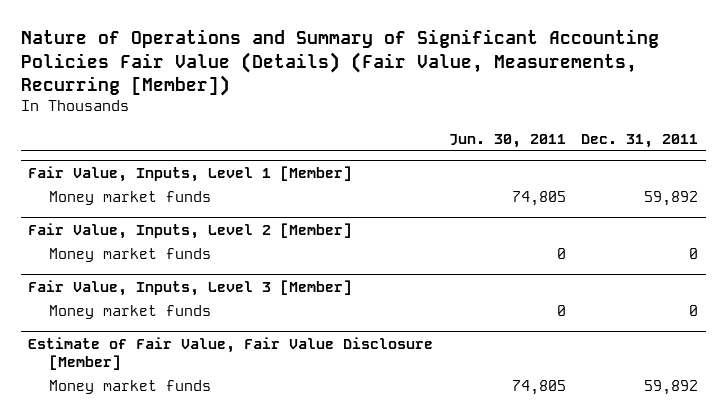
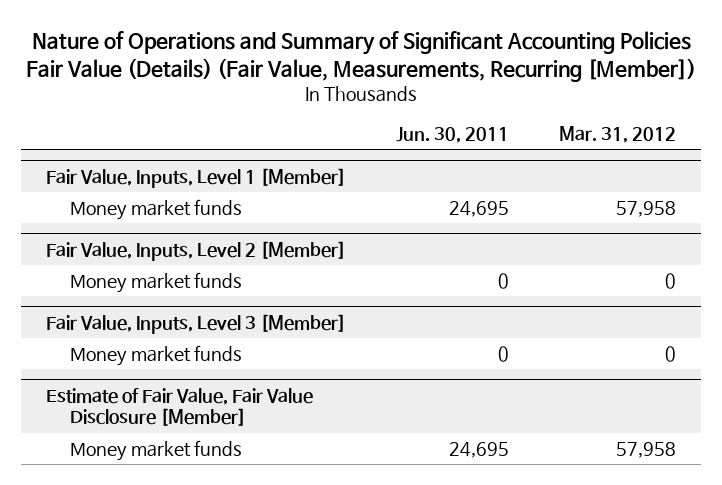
[581,133,699,148] Dec. 31, 2011 -> none
none -> [559,125,677,143] Mar. 31, 2012
[511,191,566,207] 74,805 -> [449,201,510,218] 24,695
[511,380,566,396] 74,805 -> [449,442,510,459] 24,695

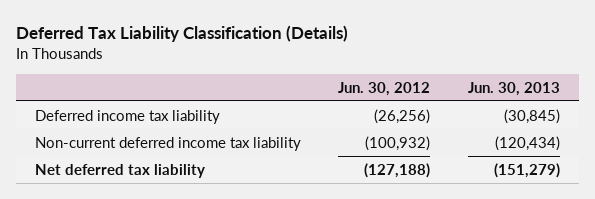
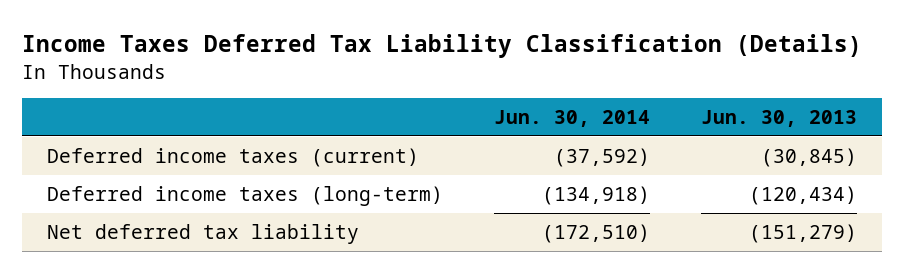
[15,24,348,42] Deferred Tax Liability Classification (Details) -> [22,34,863,59] Income Taxes Deferred Tax Liability Classification (Details)
[338,81,431,96] Jun. 30, 2012 -> none
none -> [494,109,651,127] Jun. 30, 2014
[34,109,220,124] Deferred income tax liability -> [47,147,420,167] Deferred income taxes (current)
[34,136,301,151] Non-current deferred income tax liability -> [47,185,444,206] Deferred income taxes (long-term)

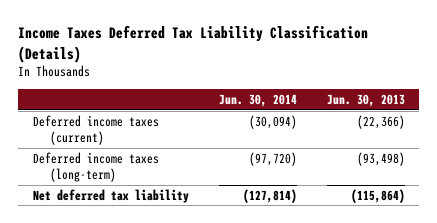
[554,147,651,167] (37,592) -> [248,114,297,129] (30,094)
[760,147,857,167] (30,845) -> [356,114,405,129] (22,366)
[542,185,651,205] (134,918) -> [248,151,297,166] (97,720)
[748,185,857,205] (120,434) -> [356,151,405,166] (93,498)
[542,223,651,243] (172,510) -> [242,188,297,203] (127,814)
[748,223,857,243] (151,279) -> [350,188,405,203] (115,864)

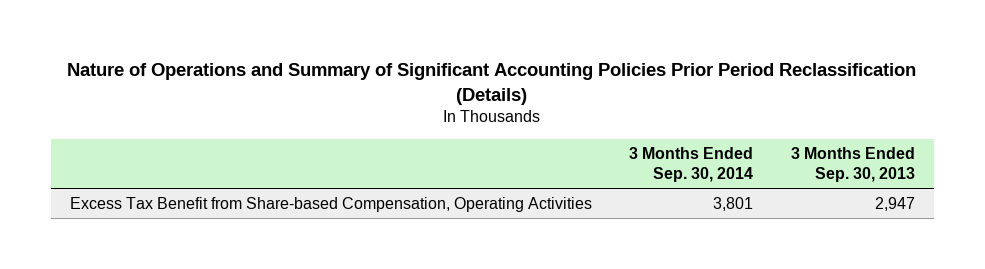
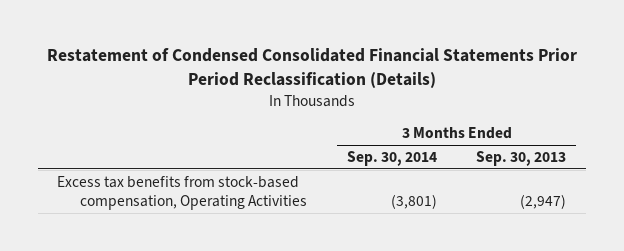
[67,62,917,105] Nature of Operations and Summary of Significant Accounting Policies Prior Period Reclassification (Details) -> [46,48,577,89] Restatement of Condensed Consolidated Financial Statements Prior Period Reclassification (Details)
[69,197,592,213] Excess Tax Benefit from Share-based Compensation, Operating Activities -> [57,175,308,211] Excess tax benefits from stock-based compensation, Operating Activities
[713,197,754,212] 3,801 -> [390,194,437,210] (3,801)
[874,197,915,212] 2,947 -> [520,194,567,210] (2,947)

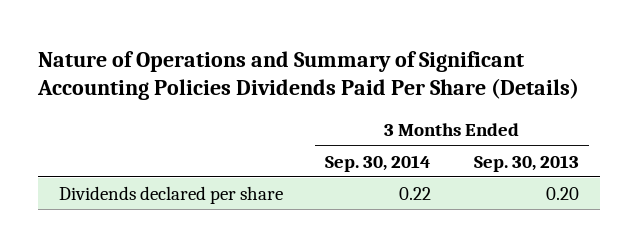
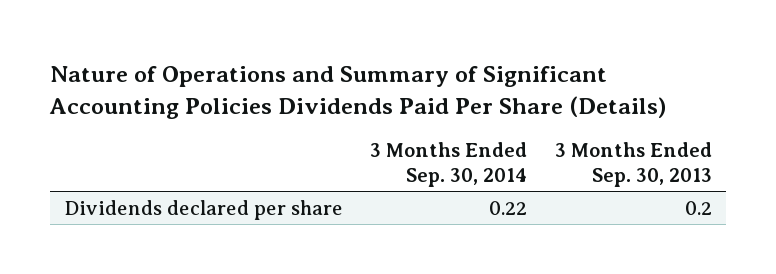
[545,187,579,201] 0.20 -> [684,201,712,216] 0.2

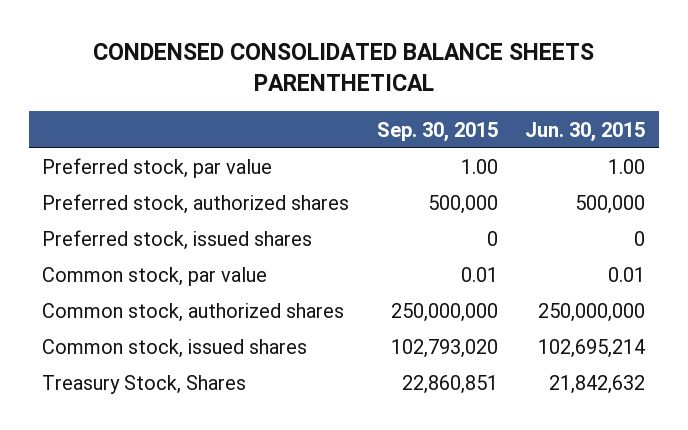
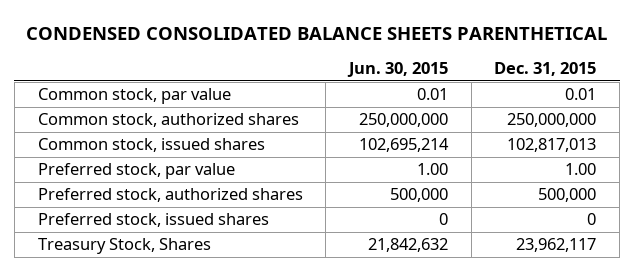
[376,121,498,142] Sep. 30, 2015 -> none
none -> [494,62,597,77] Dec. 31, 2015
[42,158,273,179] Preferred stock, par value -> [37,163,235,180] Preferred stock, par value
[42,194,350,215] Preferred stock, authorized shares -> [37,188,303,203] Preferred stock, authorized shares
[42,230,313,251] Preferred stock, issued shares -> [37,213,269,228] Preferred stock, issued shares

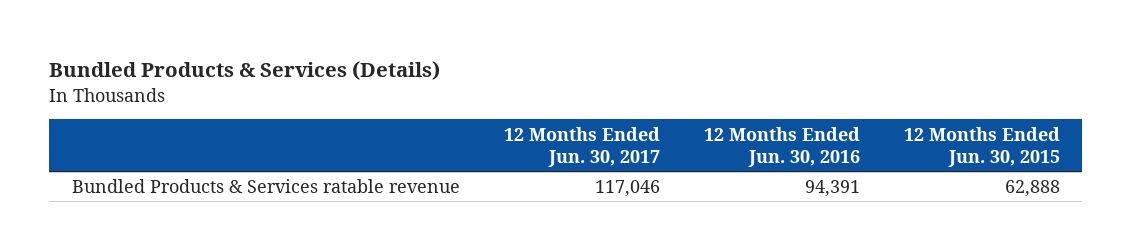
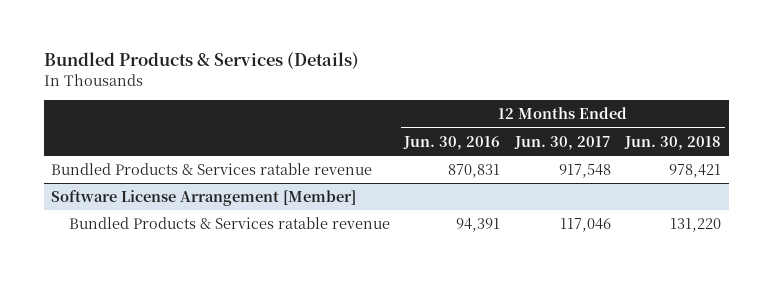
[903,126,1060,168] 12 Months Ended Jun. 30, 2015 -> none
none -> [624,135,722,150] Jun. 30, 2018
none -> [51,162,373,175] Bundled Products & Services ratable revenue
none -> [51,189,357,206] Software License Arrangement [Member]

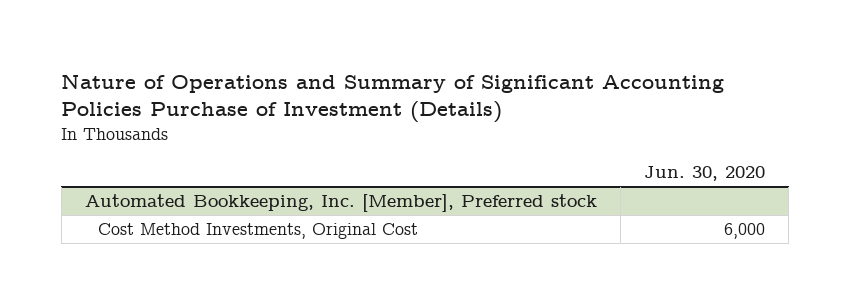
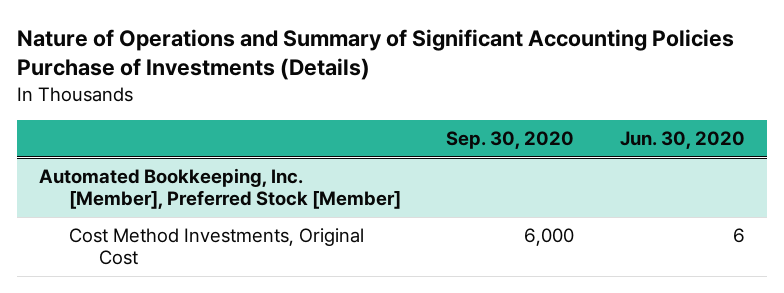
[61,73,725,124] Nature of Operations and Summary of Significant Accounting Policies Purchase of Investment (Details) -> [16,29,734,81] Nature of Operations and Summary of Significant Accounting Policies Purchase of Investments (Details)
none -> [446,131,575,150] Sep. 30, 2020
[84,194,597,213] Automated Bookkeeping, Inc. [Member], Preferred stock -> [39,168,402,210] Automated Bookkeeping, Inc. [Member], Preferred Stock [Member]
[724,223,766,240] 6,000 -> [732,228,745,244] 6

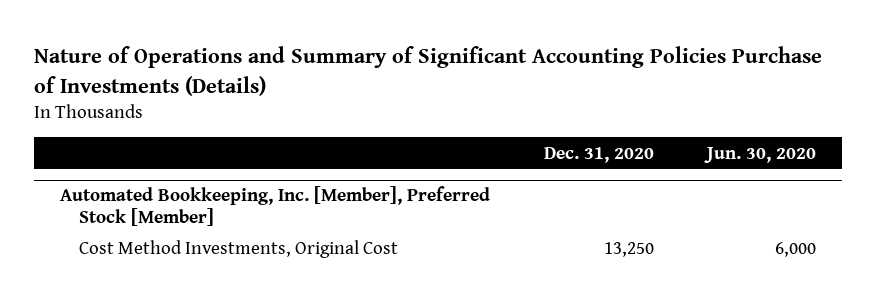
[446,131,575,150] Sep. 30, 2020 -> none
none -> [543,146,654,163] Dec. 31, 2020
[732,228,745,244] 6 -> [774,242,816,258] 6,000

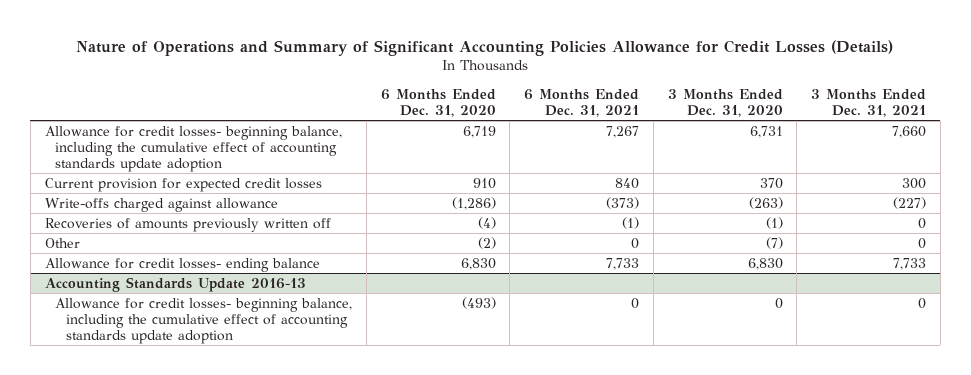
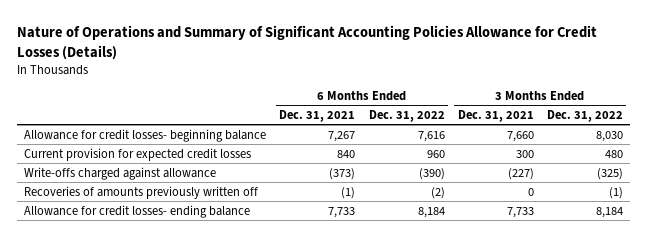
[380,88,496,117] 6 Months Ended Dec. 31, 2020 -> none
[667,88,783,117] 3 Months Ended Dec. 31, 2020 -> none
none -> [368,109,445,122] Dec. 31, 2022
none -> [547,109,624,122] Dec. 31, 2022
[44,125,342,172] Allowance for credit losses- beginning balance, including the cumulative effect of accounting standards update adoption -> [23,128,266,142] Allowance for credit losses- beginning balance
[44,237,80,248] Other -> none
[44,276,306,292] Accounting Standards Update 2016-13 -> none
[55,297,353,344] Allowance for credit losses- beginning balance, including the cumulative effect of accounting standards update adoption -> none

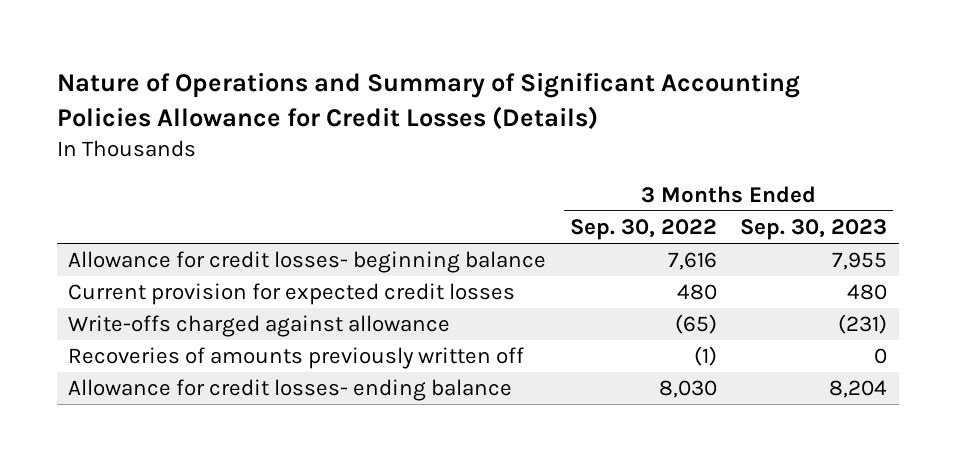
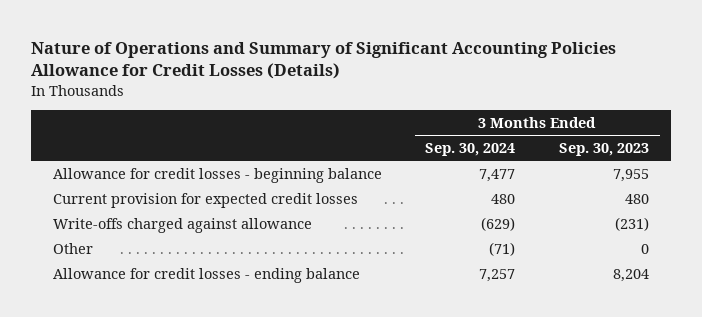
[569,219,717,241] Sep. 30, 2022 -> none
none -> [425,143,516,157] Sep. 30, 2024
[68,251,547,274] Allowance for credit losses- beginning balance -> [52,167,382,183] Allowance for credit losses - beginning balance
[68,347,525,370] Recoveries of amounts previously written off -> none
none -> [52,242,93,254] Other
[68,379,513,402] Allowance for credit losses- ending balance -> [52,267,360,283] Allowance for credit losses - ending balance

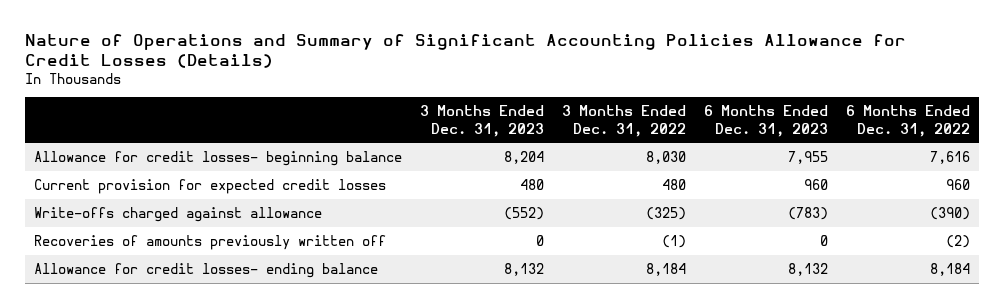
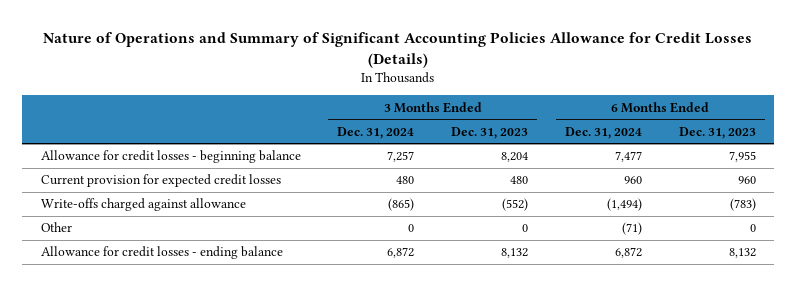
[562,105,687,137] 3 Months Ended Dec. 31, 2022 -> none
[846,105,971,137] 6 Months Ended Dec. 31, 2022 -> none
none -> [337,126,415,139] Dec. 31, 2024
none -> [564,126,642,139] Dec. 31, 2024
[34,150,403,166] Allowance for credit losses- beginning balance -> [40,150,301,164] Allowance for credit losses - beginning balance
[34,234,387,250] Recoveries of amounts previously written off -> none
none -> [40,222,72,233] Other
[34,262,379,278] Allowance for credit losses- ending balance -> [40,246,283,260] Allowance for credit losses - ending balance

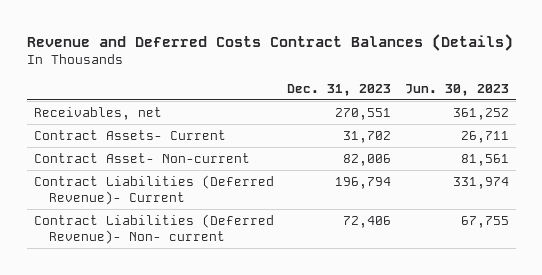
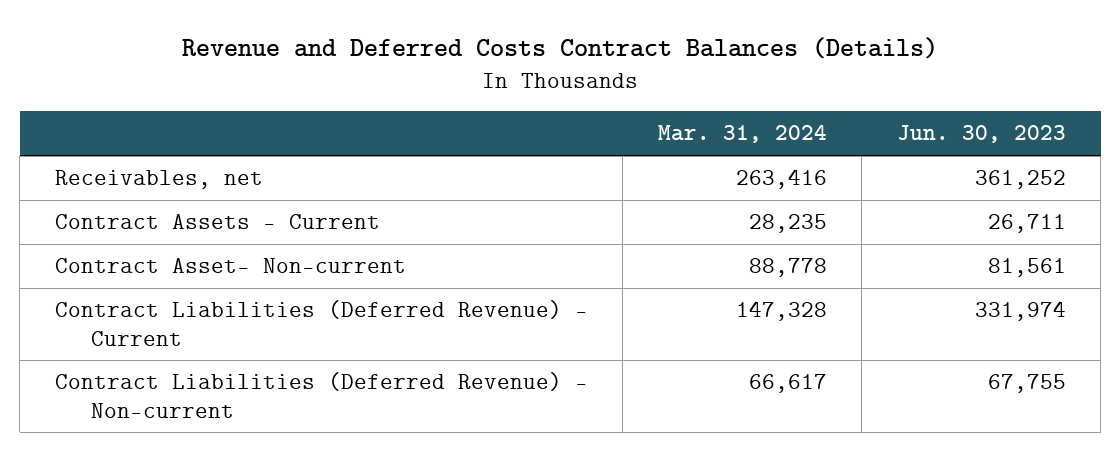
[287,84,392,97] Dec. 31, 2023 -> none
none -> [657,125,827,144] Mar. 31, 2024
[33,129,226,140] Contract Assets- Current -> [54,214,380,230] Contract Assets - Current
[33,174,274,206] Contract Liabilities (Deferred Revenue)- Current -> [54,300,588,346] Contract Liabilities (Deferred Revenue) - Current
[33,213,274,245] Contract Liabilities (Deferred Revenue)- Non- current -> [54,372,588,418] Contract Liabilities (Deferred Revenue) - Non-current

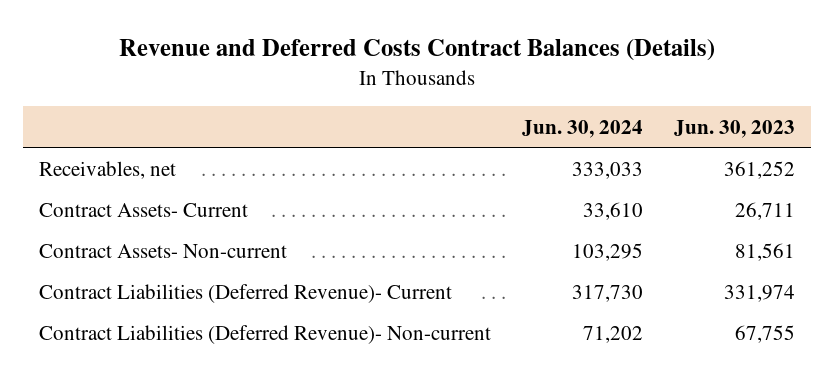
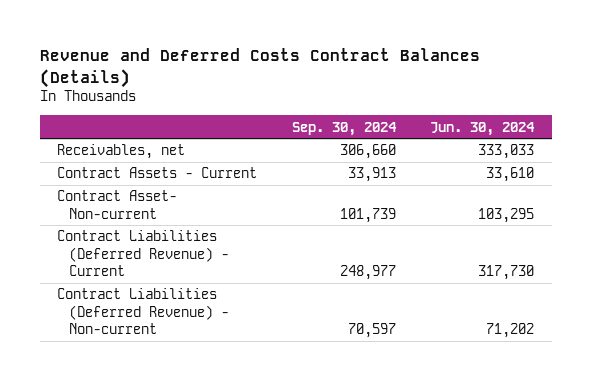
[674,119,796,138] Jun. 30, 2023 -> none
none -> [291,121,397,136] Sep. 30, 2024
[38,202,248,217] Contract Assets- Current -> [57,167,258,179] Contract Assets - Current
[38,243,287,258] Contract Assets- Non-current -> [57,190,178,219] Contract Asset- Non-current
[38,283,452,303] Contract Liabilities (Deferred Revenue)- Current -> [57,230,229,277] Contract Liabilities (Deferred Revenue) - Current
[38,324,491,344] Contract Liabilities (Deferred Revenue)- Non-current -> [57,288,229,335] Contract Liabilities (Deferred Revenue) - Non-current

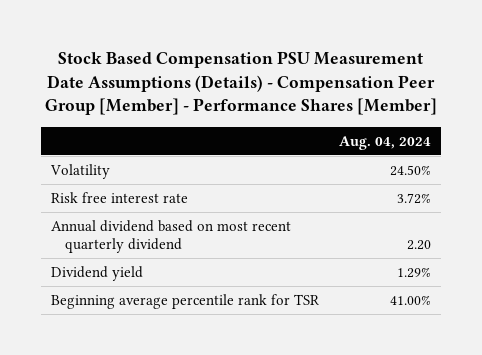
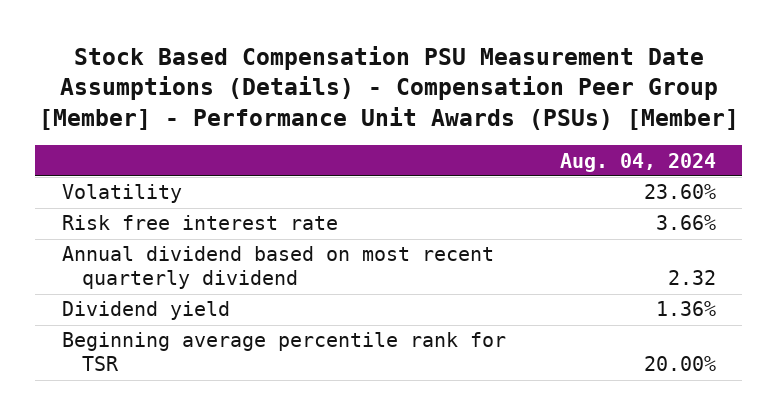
[44,51,437,116] Stock Based Compensation PSU Measurement Date Assumptions (Details) - Compensation Peer Group [Member] - Performance Shares [Member] -> [38,46,739,130] Stock Based Compensation PSU Measurement Date Assumptions (Details) - Compensation Peer Group [Member] - Performance Unit Awards (PSUs) [Member]
[390,165,432,177] 24.50% -> [643,184,716,200] 23.60%
[397,193,432,205] 3.72% -> [655,215,716,231] 3.66%
[407,239,432,250] 2.20 -> [667,270,716,286] 2.32
[397,267,432,279] 1.29% -> [655,301,716,317] 1.36%
[390,295,432,306] 41.00% -> [643,356,716,372] 20.00%

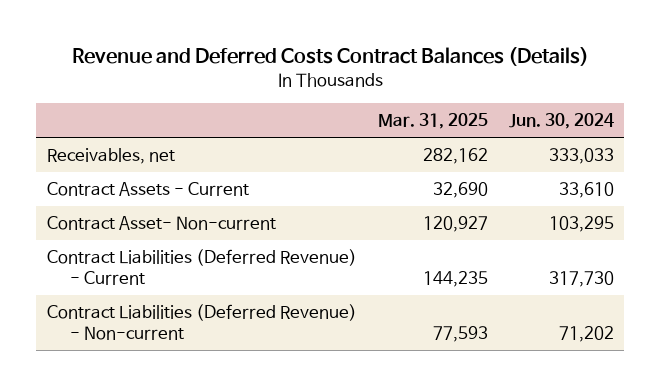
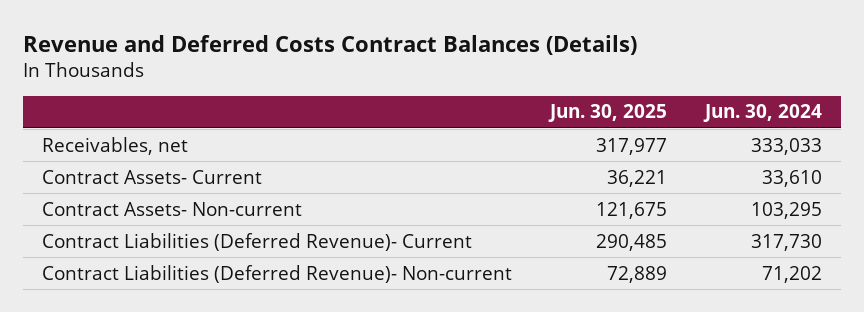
[377,113,488,130] Mar. 31, 2025 -> none
none -> [548,104,668,123] Jun. 30, 2025
[46,182,249,197] Contract Assets - Current -> [42,169,263,184] Contract Assets- Current
[46,216,276,231] Contract Asset- Non-current -> [42,201,303,216] Contract Assets- Non-current
[46,249,357,286] Contract Liabilities (Deferred Revenue) - Current -> [42,232,473,251] Contract Liabilities (Deferred Revenue)- Current
[46,304,357,341] Contract Liabilities (Deferred Revenue) - Non-current -> [42,264,513,283] Contract Liabilities (Deferred Revenue)- Non-current

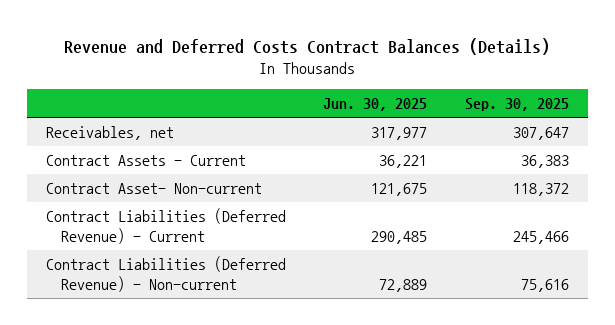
[702,104,822,123] Jun. 30, 2024 -> none
none -> [464,98,569,112] Sep. 30, 2025
[42,169,263,184] Contract Assets- Current -> [46,155,247,167] Contract Assets - Current
[42,201,303,216] Contract Assets- Non-current -> [46,183,263,195] Contract Asset- Non-current
[42,232,473,251] Contract Liabilities (Deferred Revenue)- Current -> [46,208,287,244] Contract Liabilities (Deferred Revenue) - Current
[42,264,513,283] Contract Liabilities (Deferred Revenue)- Non-current -> [46,256,287,292] Contract Liabilities (Deferred Revenue) - Non-current

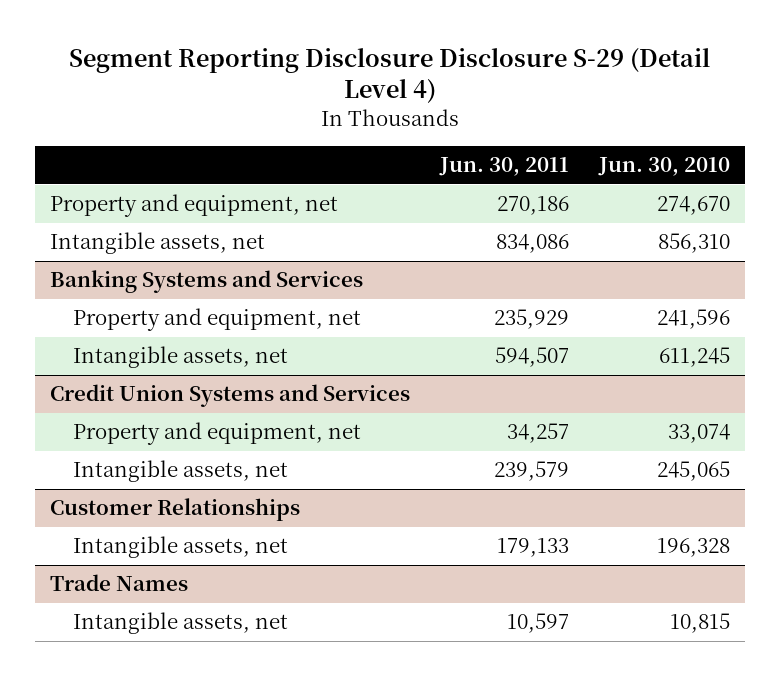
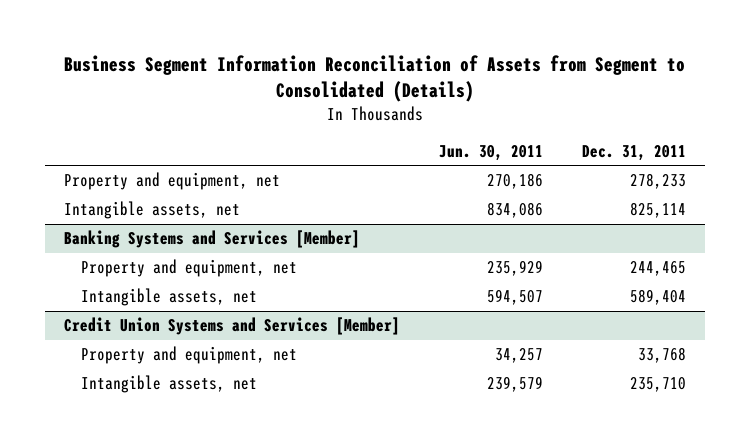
[68,46,710,104] Segment Reporting Disclosure Disclosure S-29 (Detail Level 4) -> [64,54,686,103] Business Segment Information Reconciliation of Assets from Segment to Consolidated (Details)
[597,157,730,177] Jun. 30, 2010 -> none
none -> [581,145,686,162] Dec. 31, 2011
[50,270,364,294] Banking Systems and Services -> [64,230,361,249] Banking Systems and Services [Member]
[50,384,411,408] Credit Union Systems and Services -> [64,317,401,336] Credit Union Systems and Services [Member]
[50,498,301,522] Customer Relationships -> none
[73,536,289,559] Intangible assets, net -> none
[50,574,189,592] Trade Names -> none
[73,612,289,635] Intangible assets, net -> none

